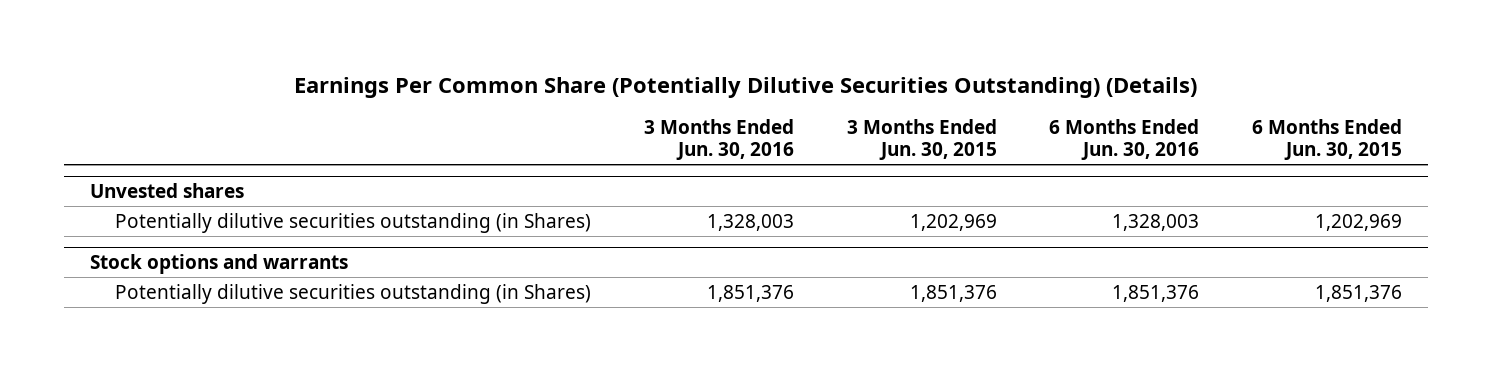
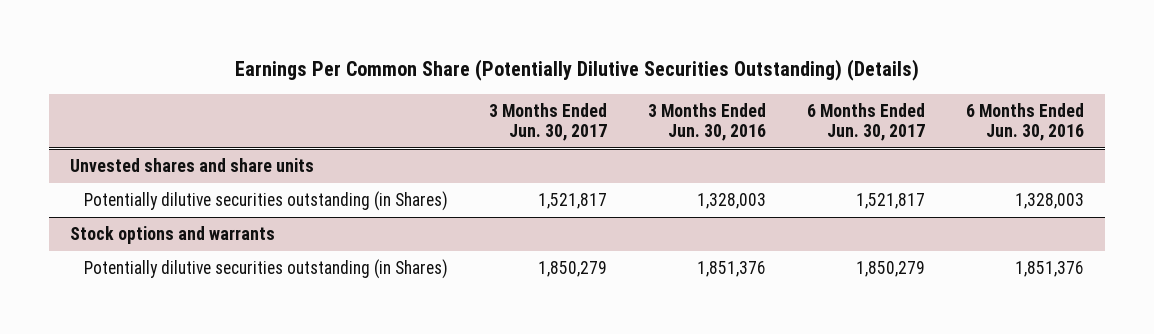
[846,118,997,161] 3 Months Ended Jun. 30, 2015 -> none
[1252,118,1403,161] 6 Months Ended Jun. 30, 2015 -> none
none -> [489,103,608,142] 3 Months Ended Jun. 30, 2017
none -> [807,103,926,142] 6 Months Ended Jun. 30, 2017
[89,182,244,198] Unvested shares -> [69,158,314,173] Unvested shares and share units

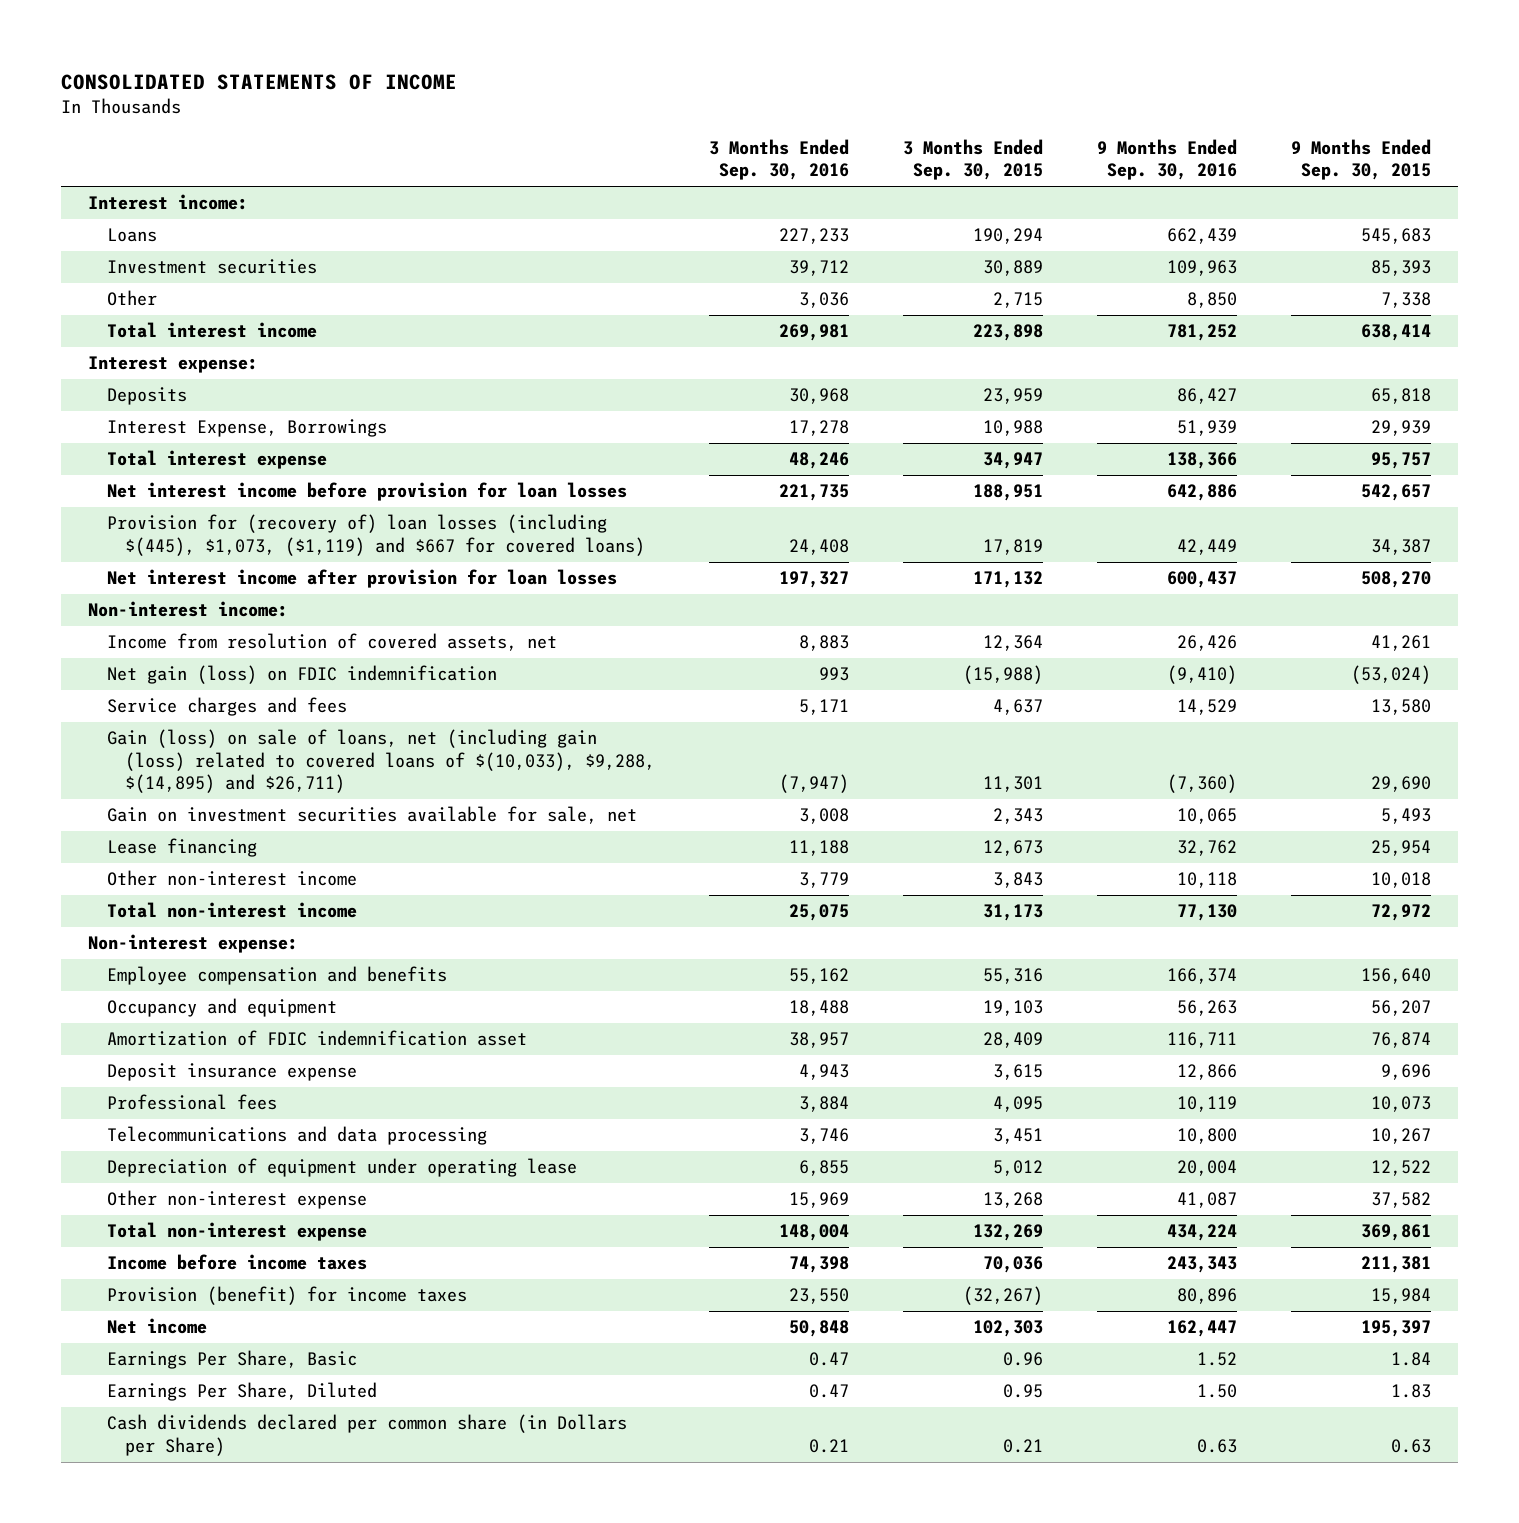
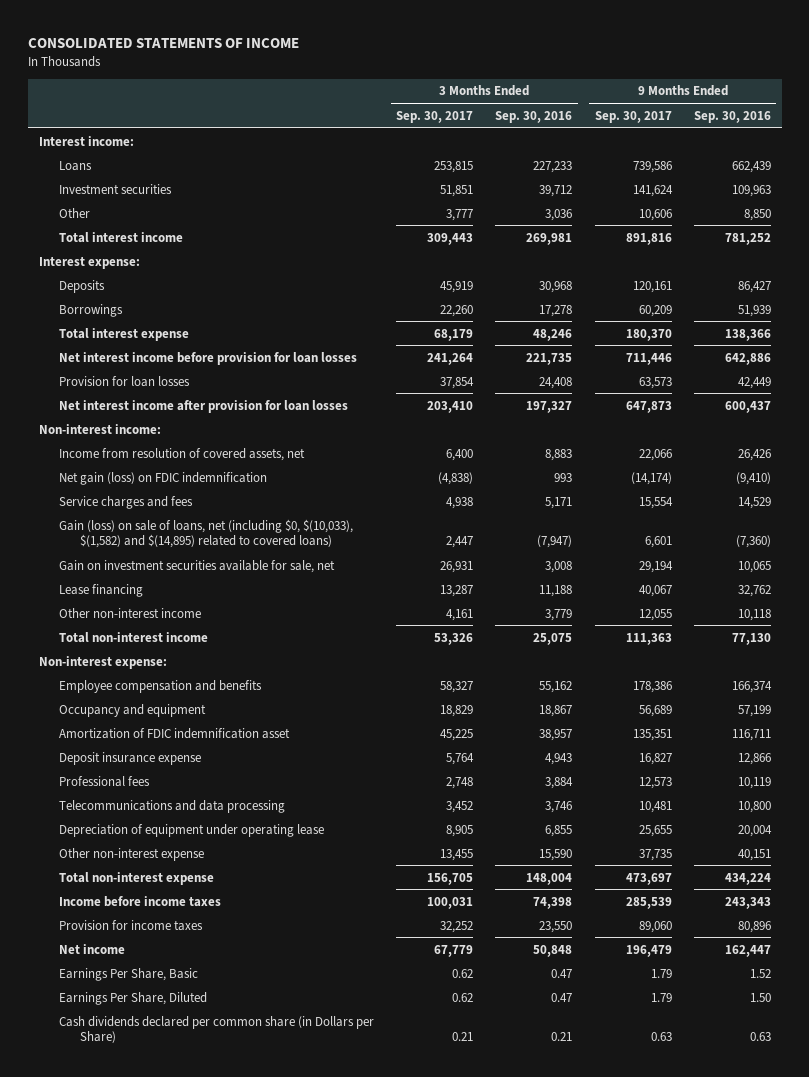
[903,138,1044,181] 3 Months Ended Sep. 30, 2015 -> none
[1290,138,1431,181] 9 Months Ended Sep. 30, 2015 -> none
none -> [396,110,474,123] Sep. 30, 2017
none -> [594,110,672,123] Sep. 30, 2017
[106,419,387,438] Interest Expense, Borrowings -> [59,303,124,317] Borrowings
[106,514,646,556] Provision for (recovery of) loan losses (including $(445), $1,073, ($1,119) and $667 for covered loans) -> [59,375,191,387] Provision for loan losses
[106,729,656,794] Gain (loss) on sale of loans, net (including gain (loss) related to covered loans of $(10,033), $9,288, $(14,895) and $26,711) -> [59,518,354,548] Gain (loss) on sale of loans, net (including $0, $(10,033), $(1,582) and $(14,895) related to covered loans)
[789,1000,850,1017] 18,488 -> [539,704,573,717] 18,867
[1177,1000,1238,1017] 56,263 -> [737,704,771,717] 57,199
[789,1192,850,1209] 15,969 -> [539,848,573,861] 15,590
[1177,1192,1238,1209] 41,087 -> [737,848,771,861] 40,151
[106,1286,467,1306] Provision (benefit) for income taxes -> [59,919,204,931] Provision for income taxes

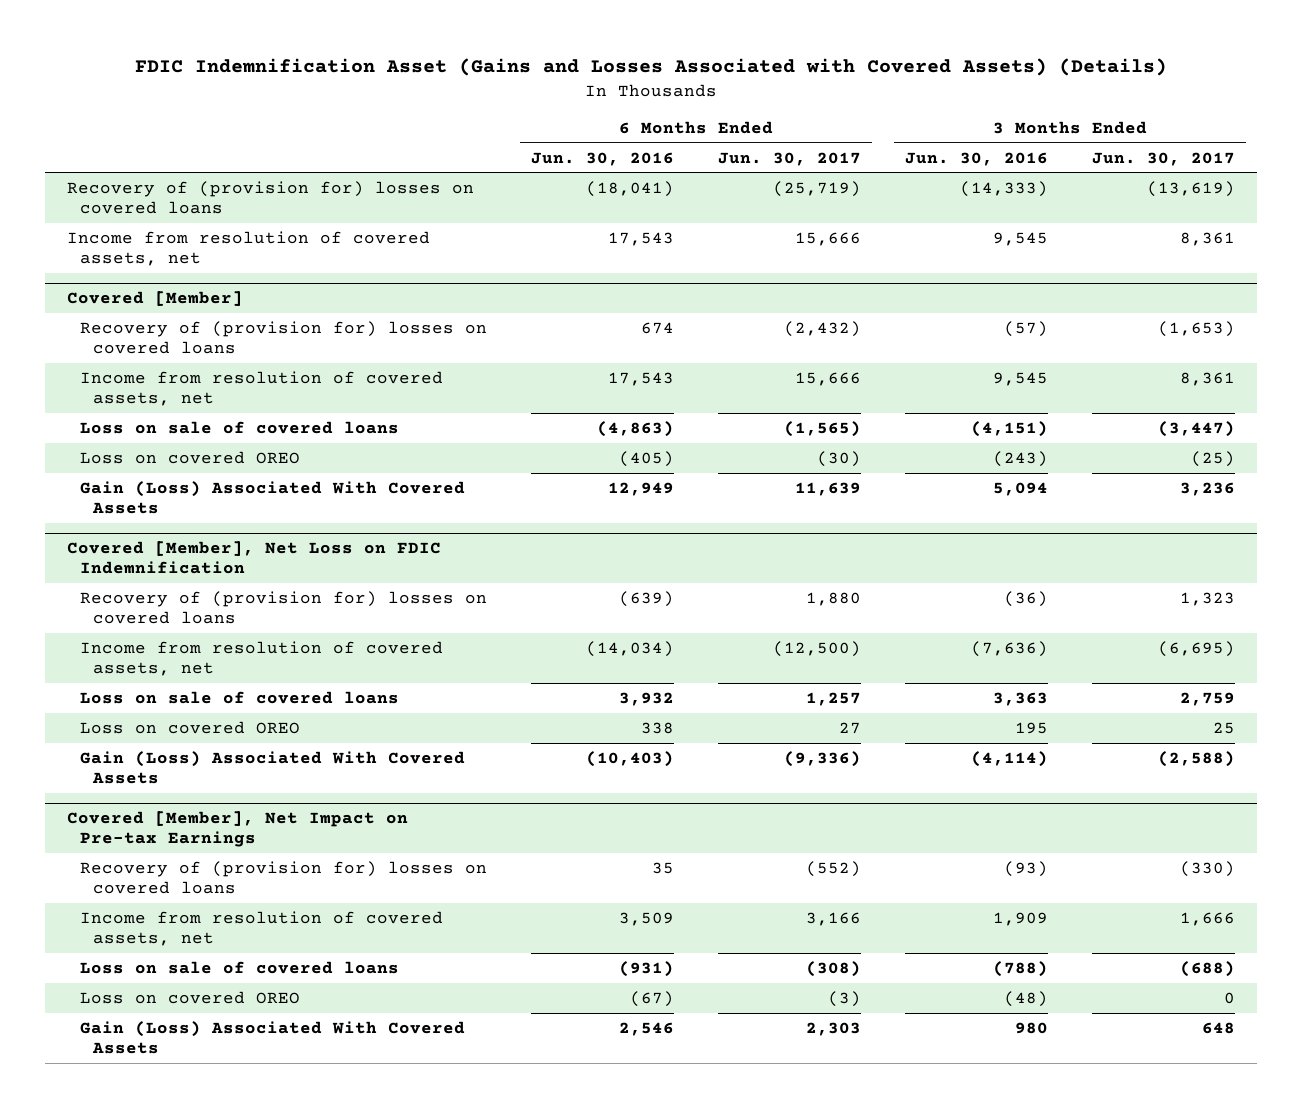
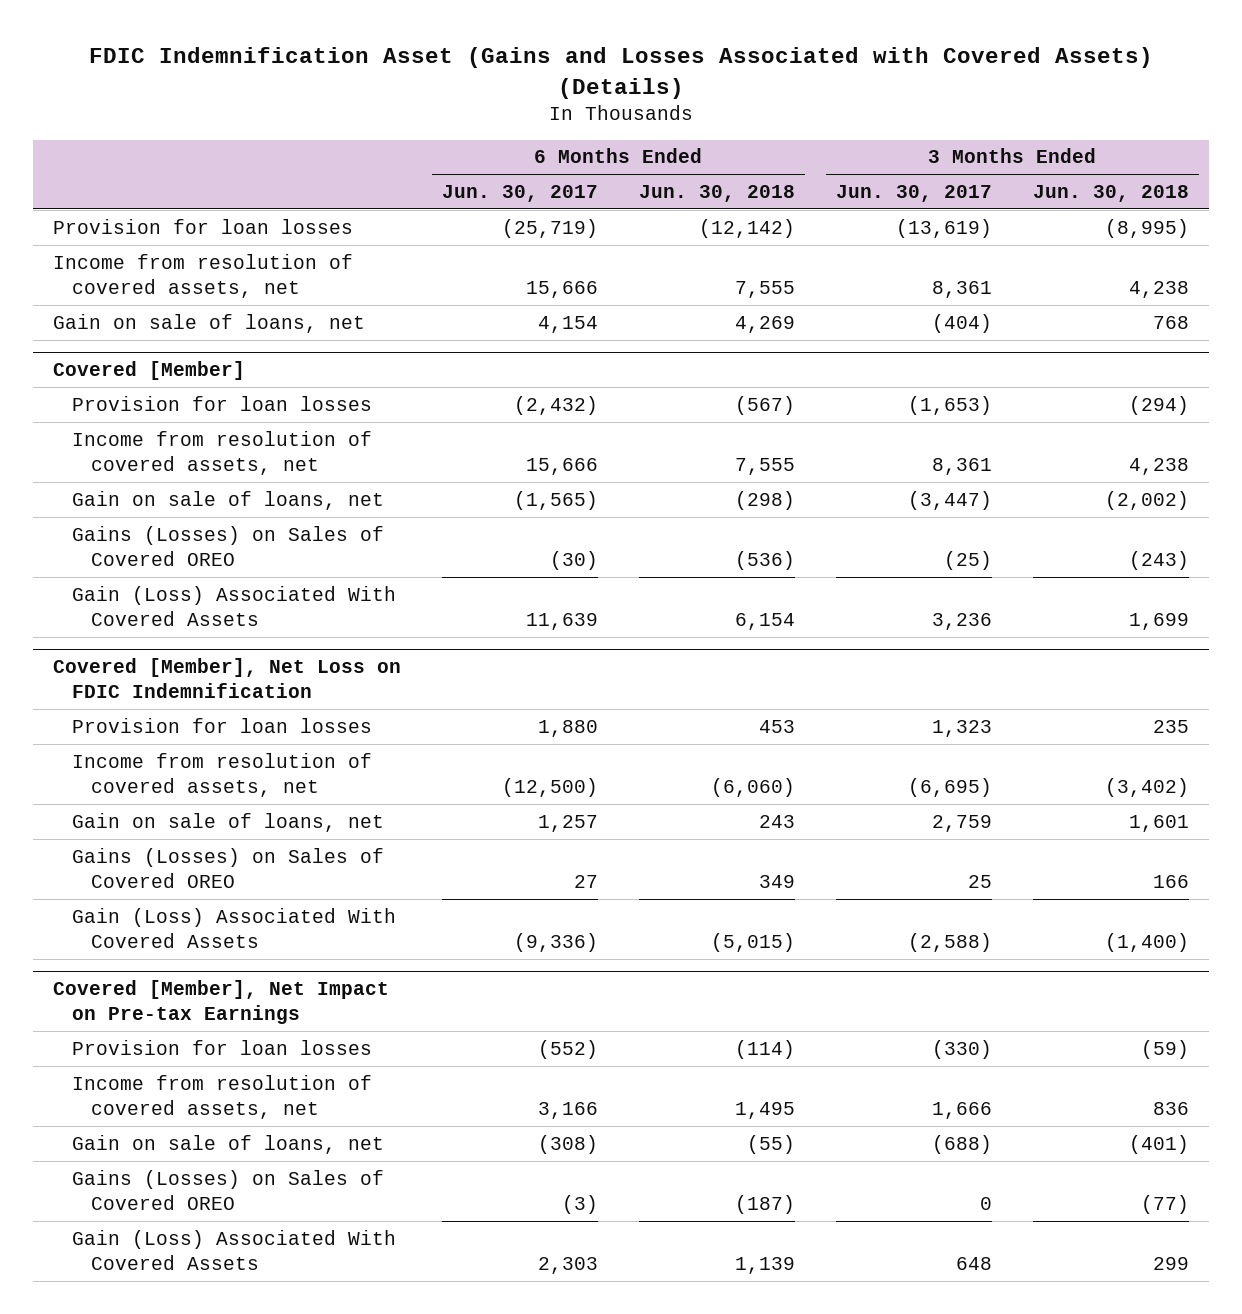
[531,151,675,166] Jun. 30, 2016 -> none
[905,151,1049,166] Jun. 30, 2016 -> none
none -> [638,185,795,203] Jun. 30, 2018
none -> [1032,185,1189,203] Jun. 30, 2018
[67,180,475,215] Recovery of (provision for) losses on covered loans -> [52,218,353,234] Provision for loan losses
none -> [52,313,365,333] Gain on sale of loans, net
[80,320,488,355] Recovery of (provision for) losses on covered loans -> [71,395,372,411] Provision for loan losses
[80,420,400,434] Loss on sale of covered loans -> [71,490,384,510] Gain on sale of loans, net
[80,450,301,464] Loss on covered OREO -> [71,525,384,566] Gains (Losses) on Sales of Covered OREO
[80,590,488,625] Recovery of (provision for) losses on covered loans -> [71,717,372,733] Provision for loan losses
[80,690,400,704] Loss on sale of covered loans -> [71,812,384,832] Gain on sale of loans, net
[80,720,301,734] Loss on covered OREO -> [71,847,384,888] Gains (Losses) on Sales of Covered OREO
[80,860,488,895] Recovery of (provision for) losses on covered loans -> [71,1039,372,1055] Provision for loan losses
[80,960,400,974] Loss on sale of covered loans -> [71,1134,384,1154] Gain on sale of loans, net
[80,990,301,1004] Loss on covered OREO -> [71,1169,384,1210] Gains (Losses) on Sales of Covered OREO

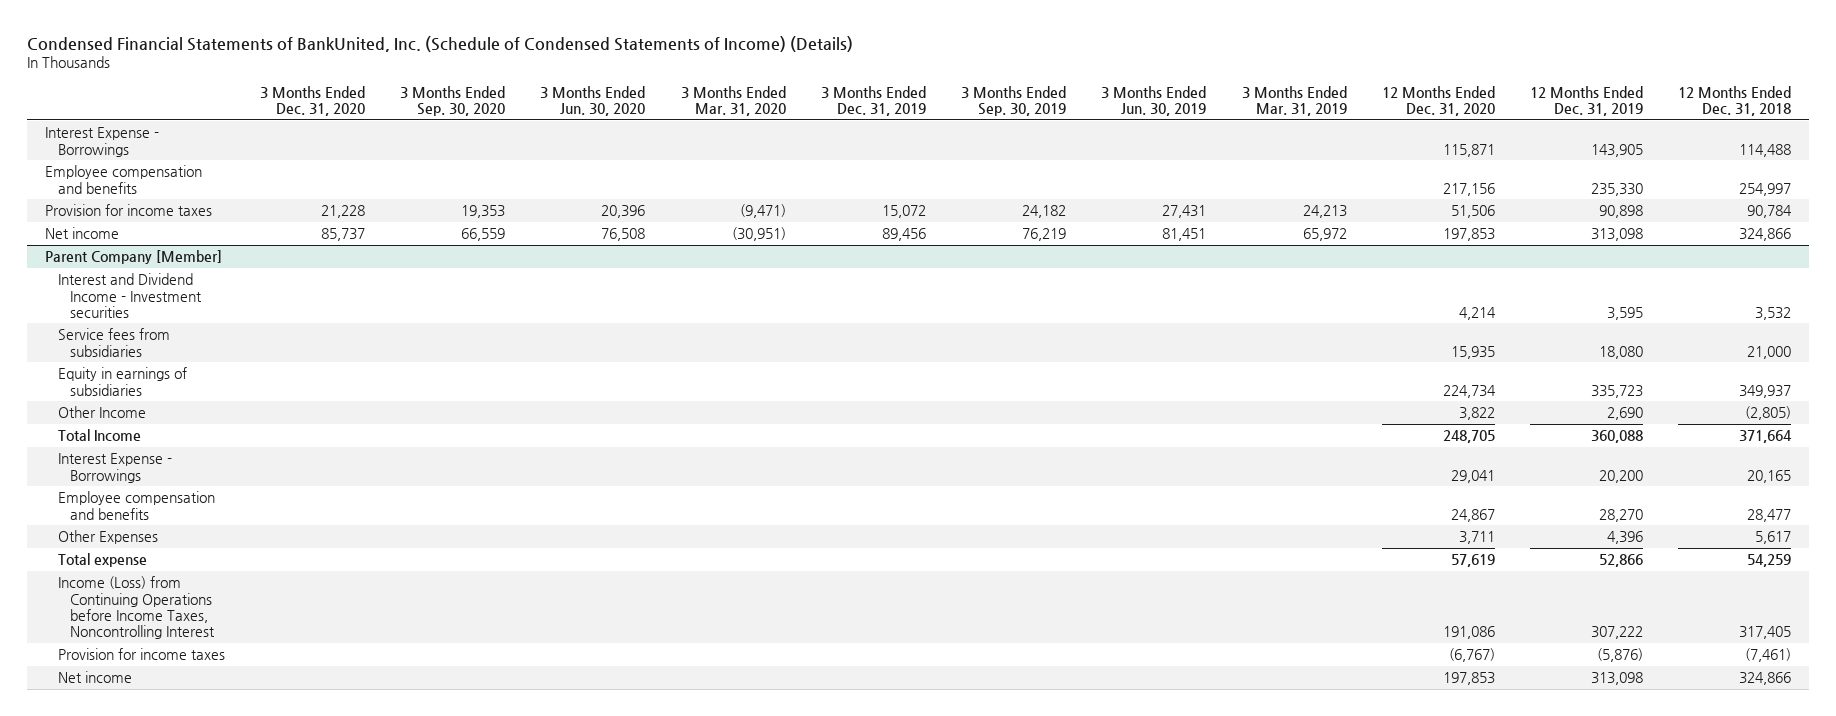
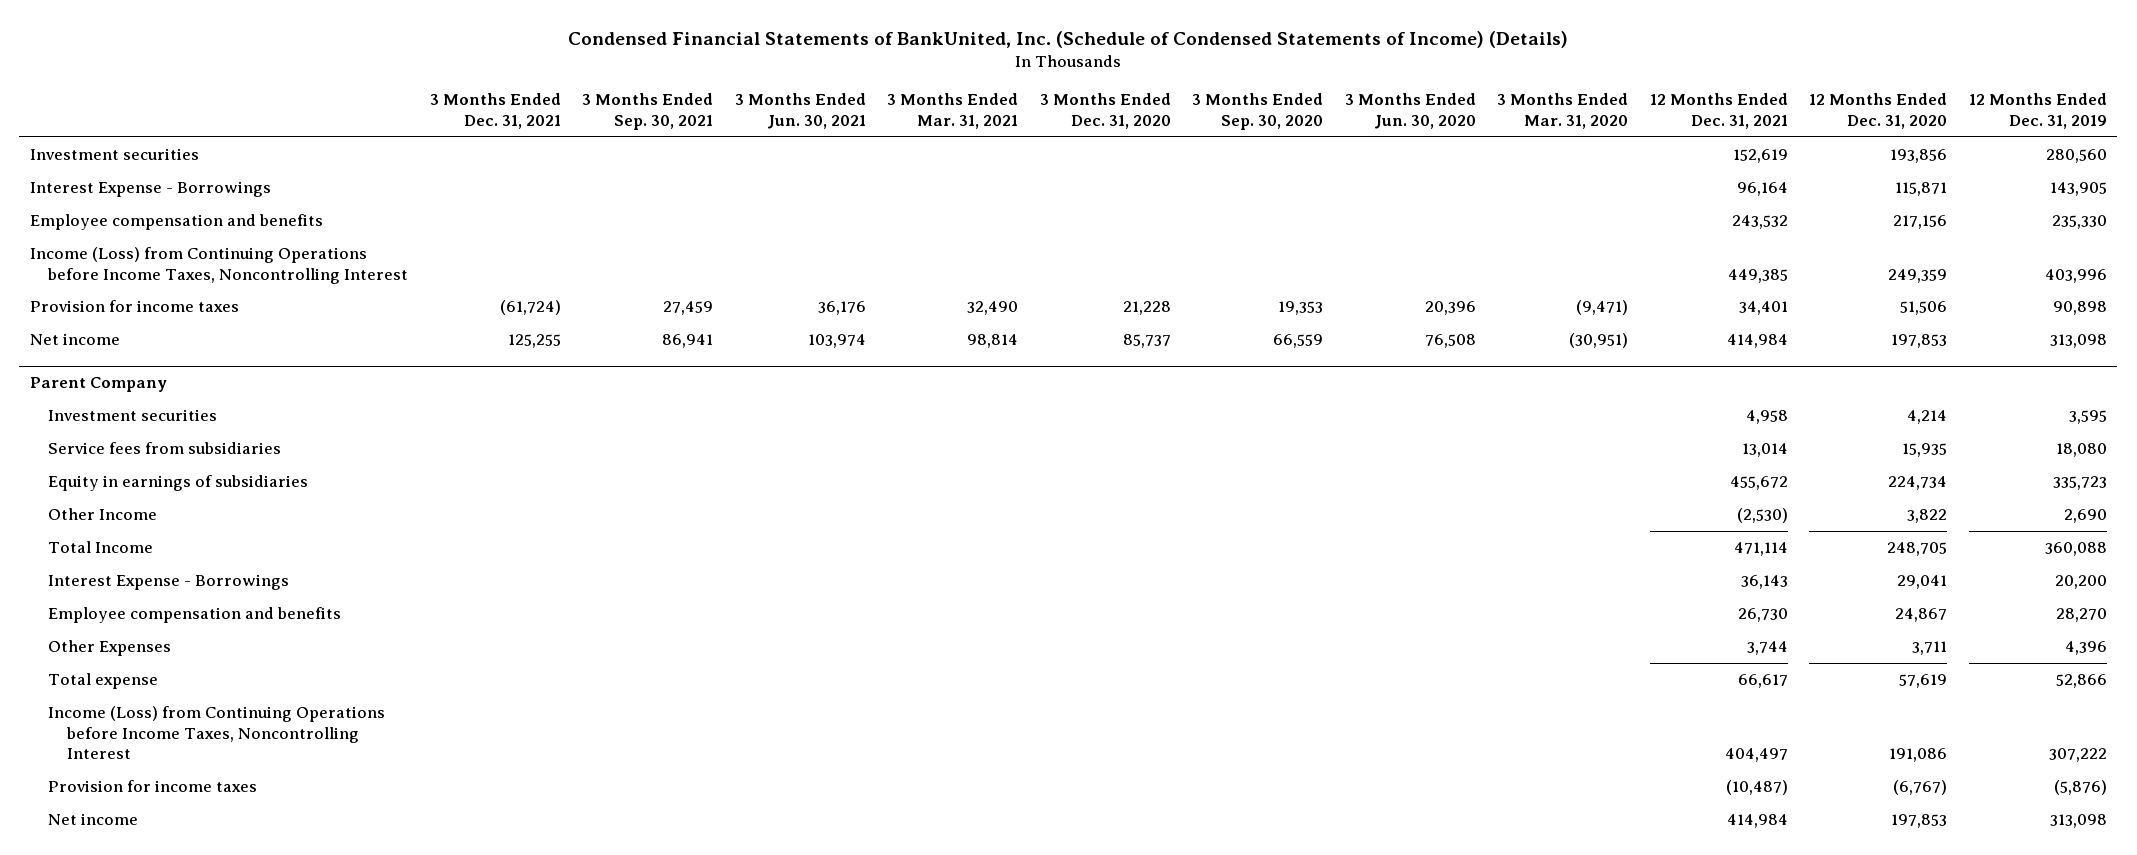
[820,86,926,117] 3 Months Ended Dec. 31, 2019 -> none
[961,86,1067,117] 3 Months Ended Sep. 30, 2019 -> none
[1101,86,1207,117] 3 Months Ended Jun. 30, 2019 -> none
[1241,86,1347,117] 3 Months Ended Mar. 31, 2019 -> none
[1678,86,1792,117] 12 Months Ended Dec. 31, 2018 -> none
none -> [429,93,561,130] 3 Months Ended Dec. 31, 2021
none -> [582,93,714,131] 3 Months Ended Sep. 30, 2021
none -> [734,93,866,130] 3 Months Ended Jun. 30, 2021
none -> [887,93,1019,130] 3 Months Ended Mar. 31, 2021
none -> [1649,93,1788,130] 12 Months Ended Dec. 31, 2021
none -> [29,148,199,161] Investment securities
none -> [29,247,409,284] Income (Loss) from Continuing Operations before Income Taxes, Noncontrolling Interest
[44,250,222,265] Parent Company [Member] -> [29,377,167,393] Parent Company
[57,273,203,318] Interest and Dividend Income - Investment securities -> [48,409,218,422] Investment securities

